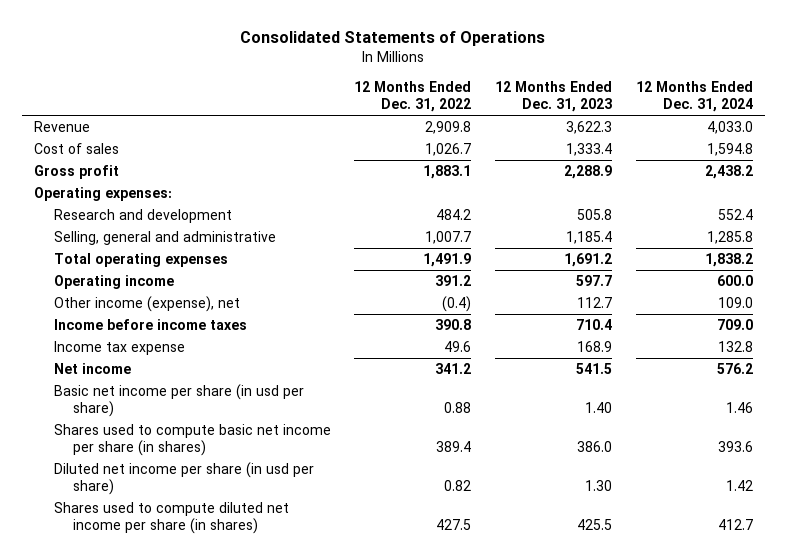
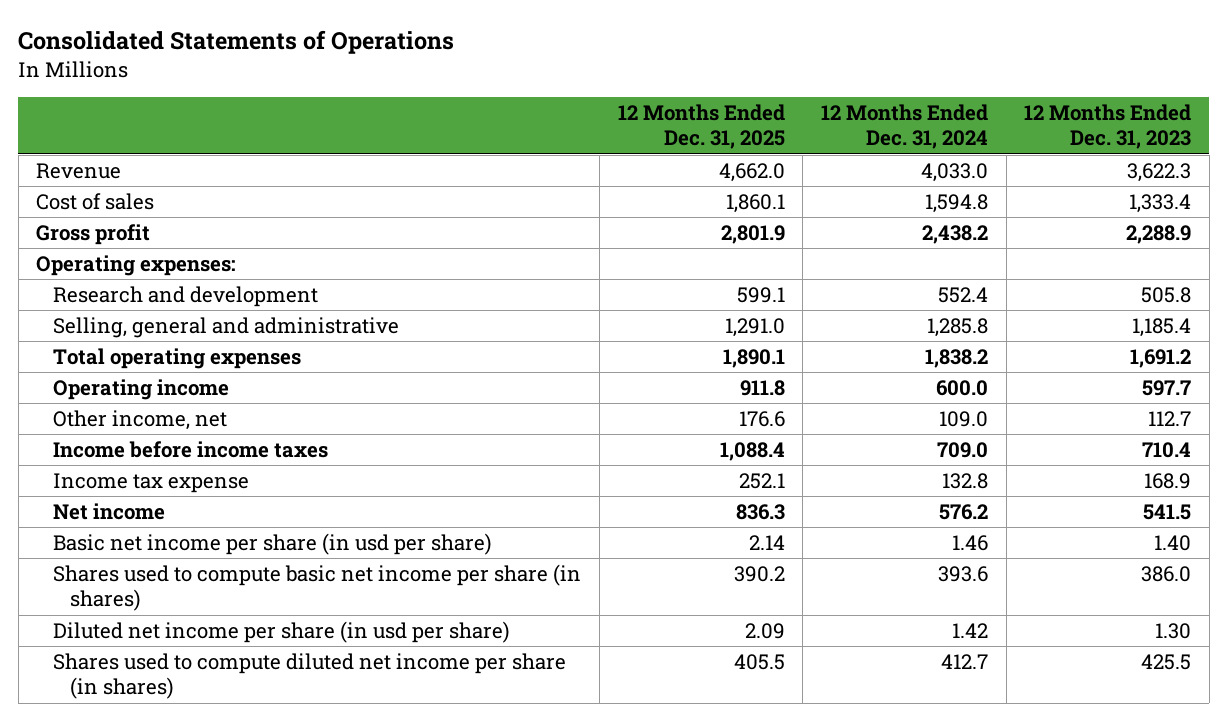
[354,81,472,113] 12 Months Ended Dec. 31, 2022 -> none
none -> [617,104,785,150] 12 Months Ended Dec. 31, 2025
[53,296,240,313] Other income (expense), net -> [53,409,228,430] Other income, net

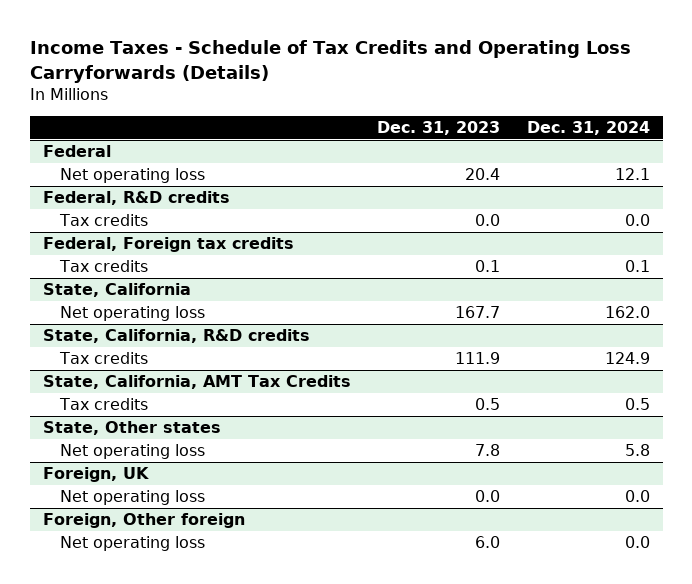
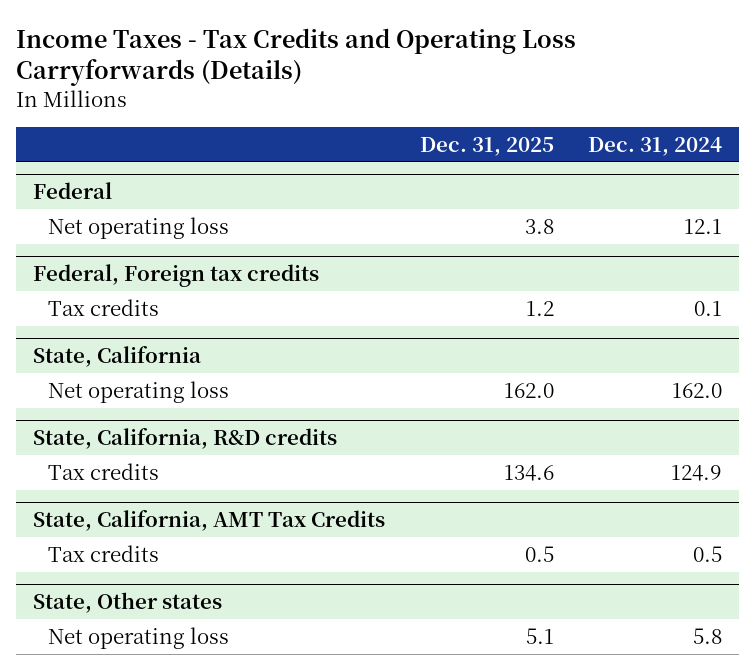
[29,40,631,83] Income Taxes - Schedule of Tax Credits and Operating Loss Carryforwards (Details) -> [16,27,577,87] Income Taxes - Tax Credits and Operating Loss Carryforwards (Details)
[377,121,501,136] Dec. 31, 2023 -> none
none -> [419,136,554,156] Dec. 31, 2025
[42,191,230,206] Federal, R&D credits -> none
[59,214,149,227] Tax credits -> none
[42,467,149,483] Foreign, UK -> none
[60,490,206,506] Net operating loss -> none
[42,513,245,529] Foreign, Other foreign -> none
[60,536,206,552] Net operating loss -> none

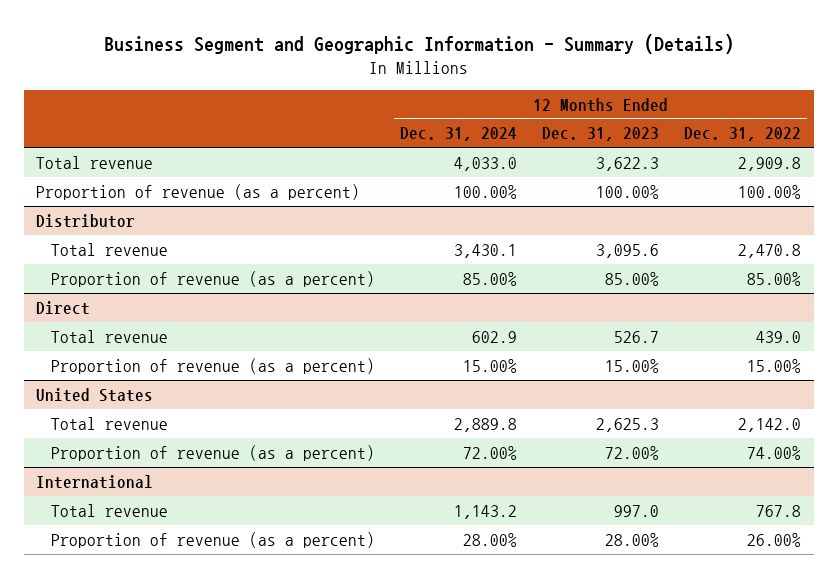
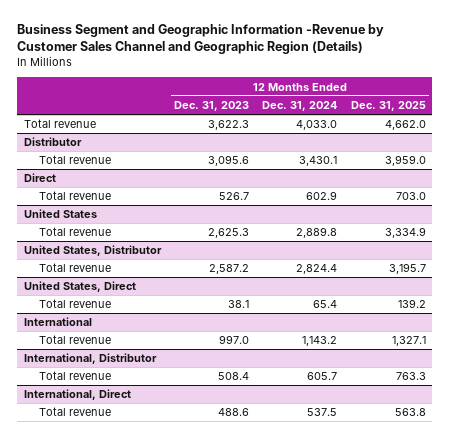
[103,34,734,55] Business Segment and Geographic Information - Summary (Details) -> [17,24,385,55] Business Segment and Geographic Information -Revenue by Customer Sales Channel and Geographic Region (Details)
[684,127,802,142] Dec. 31, 2022 -> none
none -> [350,100,426,111] Dec. 31, 2025
[36,183,361,200] Proportion of revenue (as a percent) -> none
[50,270,375,287] Proportion of revenue (as a percent) -> none
[50,357,375,374] Proportion of revenue (as a percent) -> none
[50,444,375,461] Proportion of revenue (as a percent) -> none
none -> [23,245,162,257] United States, Distributor
none -> [38,263,111,273] Total revenue
none -> [23,281,136,293] United States, Direct
none -> [38,299,111,309] Total revenue
[50,531,375,548] Proportion of revenue (as a percent) -> none
none -> [23,353,157,365] International, Distributor
none -> [38,371,111,381] Total revenue
none -> [23,389,131,401] International, Direct
none -> [38,407,111,417] Total revenue

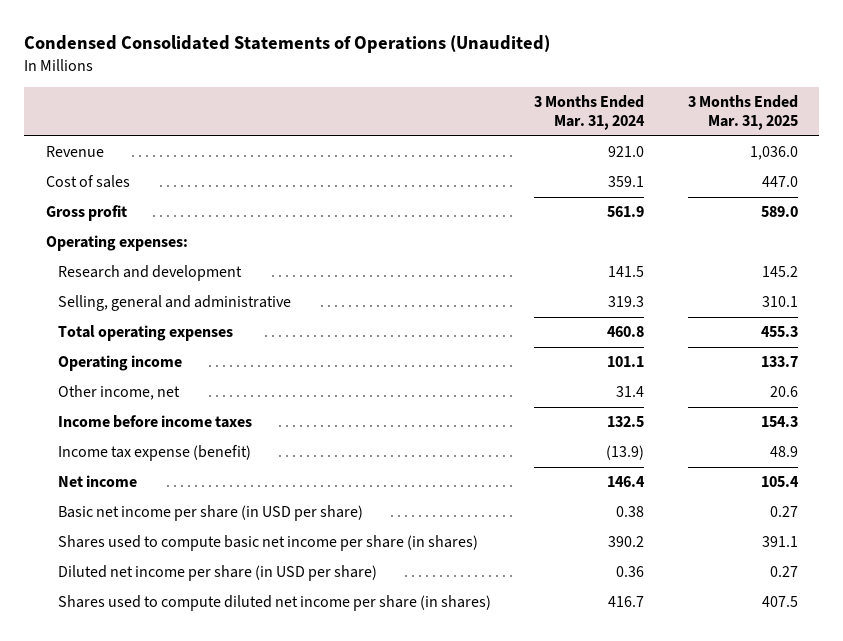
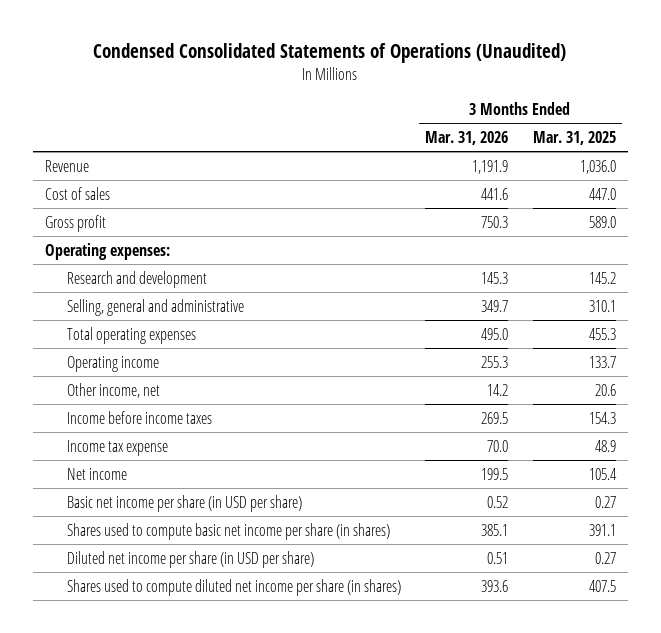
[534,94,646,130] 3 Months Ended Mar. 31, 2024 -> none
none -> [425,131,509,146] Mar. 31, 2026
[58,445,252,462] Income tax expense (benefit) -> [66,439,168,456] Income tax expense

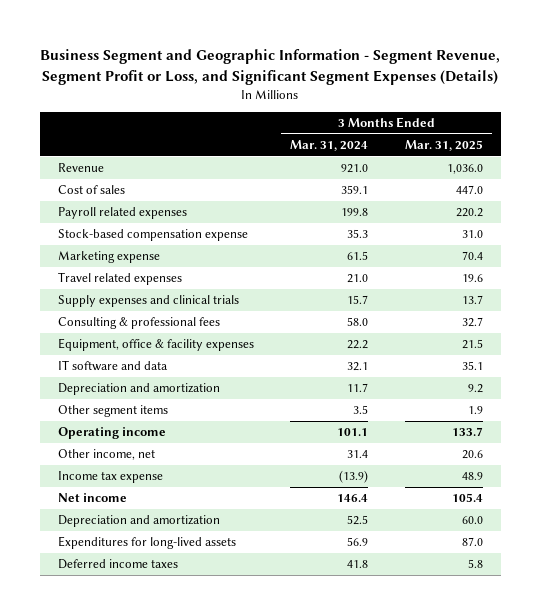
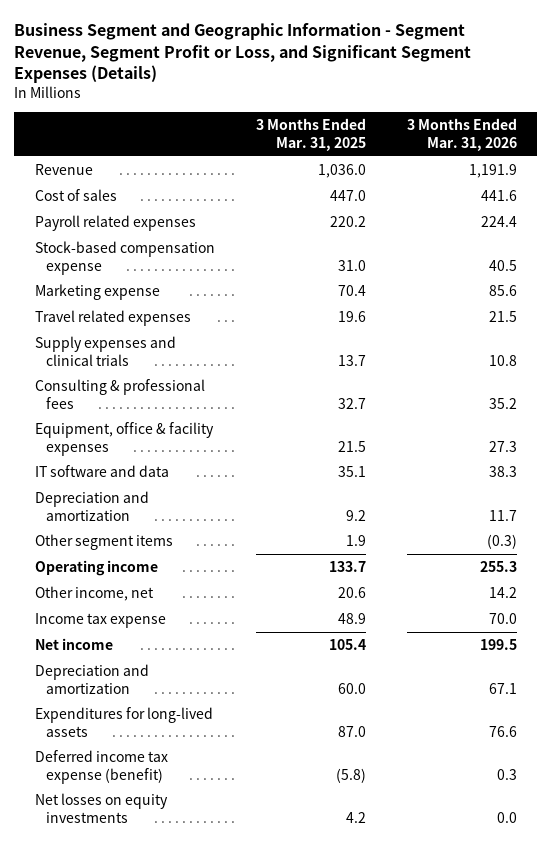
[290,140,369,152] Mar. 31, 2024 -> none
none -> [406,118,517,152] 3 Months Ended Mar. 31, 2026
[58,559,179,570] Deferred income taxes -> [34,749,168,784] Deferred income tax expense (benefit)
[467,559,483,569] 5.8 -> [335,767,366,783] (5.8)
none -> [34,792,168,823] Net losses on equity investments

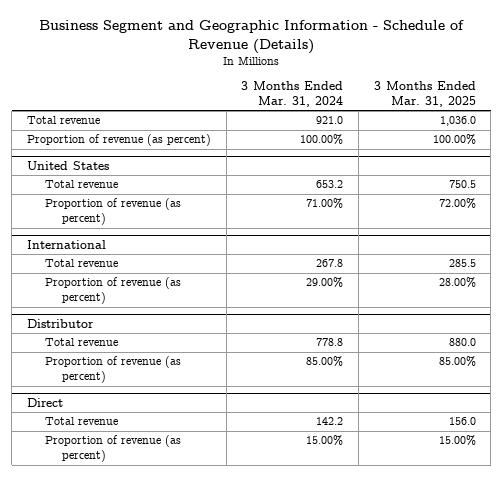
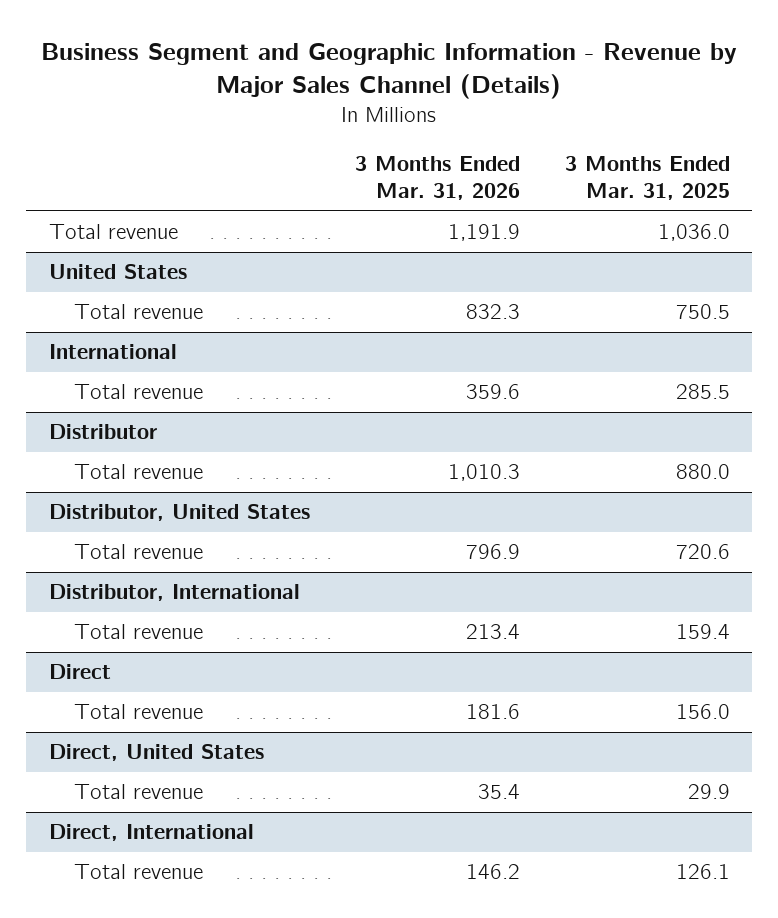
[39,20,465,54] Business Segment and Geographic Information - Schedule of Revenue (Details) -> [41,42,738,100] Business Segment and Geographic Information - Revenue by Major Sales Channel (Details)
[241,81,344,108] 3 Months Ended Mar. 31, 2024 -> none
none -> [354,155,520,201] 3 Months Ended Mar. 31, 2026
[26,134,211,147] Proportion of revenue (as percent) -> none
[44,198,181,226] Proportion of revenue (as percent) -> none
[44,277,181,305] Proportion of revenue (as percent) -> none
[44,356,181,384] Proportion of revenue (as percent) -> none
none -> [48,504,310,522] Distributor, United States
none -> [74,544,204,560] Total revenue
none -> [48,584,300,602] Distributor, International
none -> [74,624,204,640] Total revenue
[44,435,181,463] Proportion of revenue (as percent) -> none
none -> [48,744,264,762] Direct, United States
none -> [74,784,204,800] Total revenue
none -> [48,824,254,842] Direct, International
none -> [74,864,204,880] Total revenue

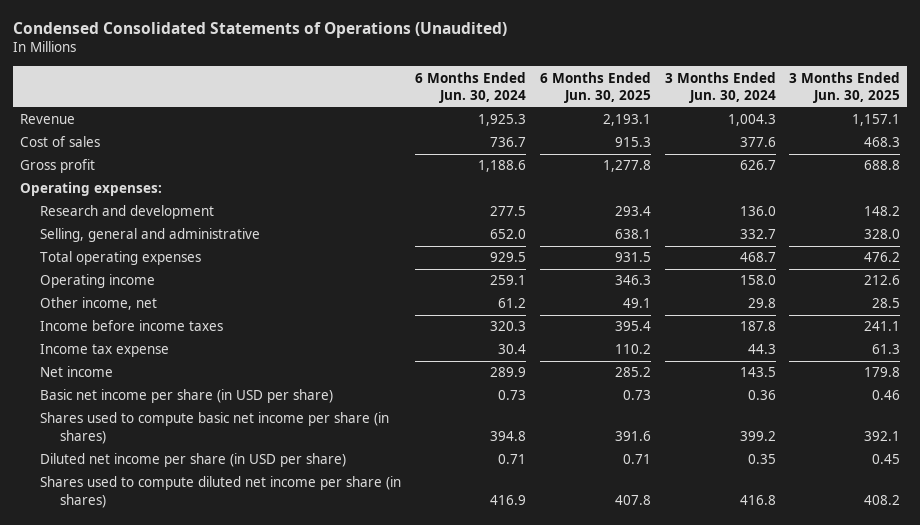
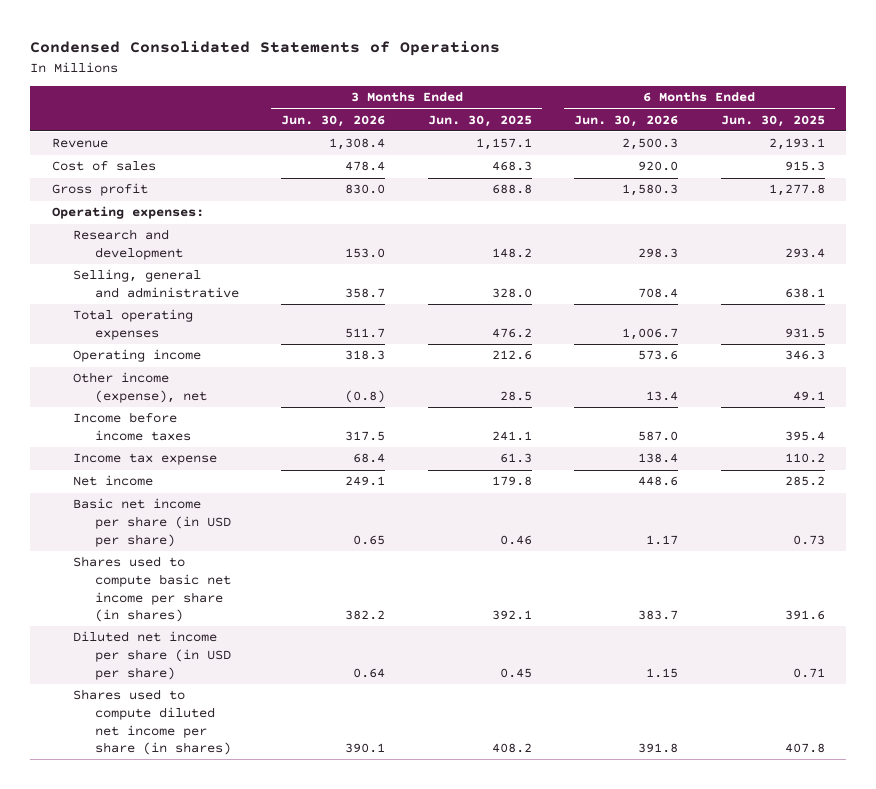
[13,22,508,39] Condensed Consolidated Statements of Operations (Unaudited) -> [30,41,501,57] Condensed Consolidated Statements of Operations
[415,71,527,103] 6 Months Ended Jun. 30, 2024 -> none
[664,71,776,103] 3 Months Ended Jun. 30, 2024 -> none
none -> [281,114,386,127] Jun. 30, 2026
none -> [574,114,679,127] Jun. 30, 2026
[40,297,158,311] Other income, net -> [73,372,207,404] Other income (expense), net

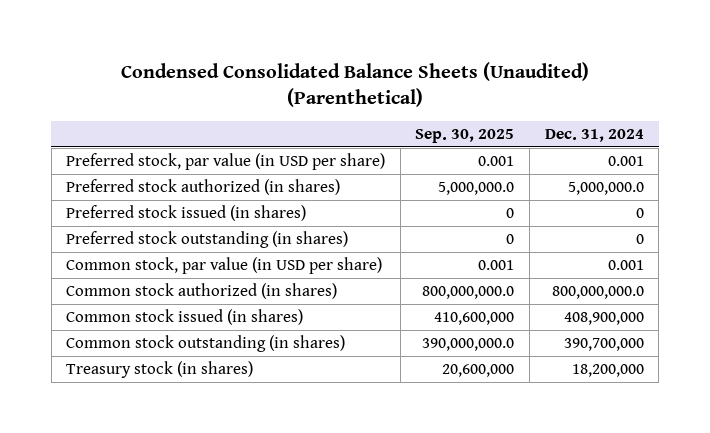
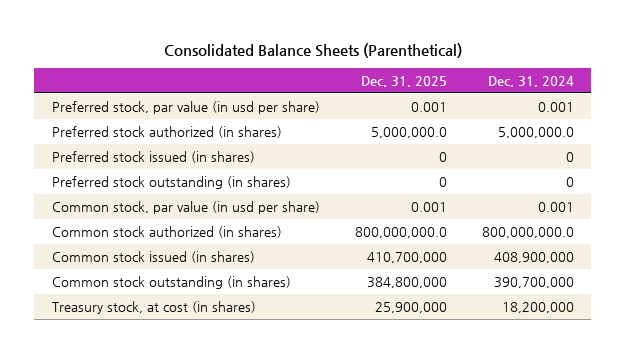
[120,61,589,108] Condensed Consolidated Balance Sheets (Unaudited) (Parenthetical) -> [163,42,462,58] Consolidated Balance Sheets (Parenthetical)
[415,129,515,144] Sep. 30, 2025 -> none
none -> [360,75,447,87] Dec. 31, 2025
[66,153,386,171] Preferred stock, par value (in USD per share) -> [51,101,320,115] Preferred stock, par value (in usd per share)
[66,257,383,275] Common stock, par value (in USD per share) -> [51,201,320,215] Common stock, par value (in usd per share)
[66,361,254,379] Treasury stock (in shares) -> [51,301,256,315] Treasury stock, at cost (in shares)

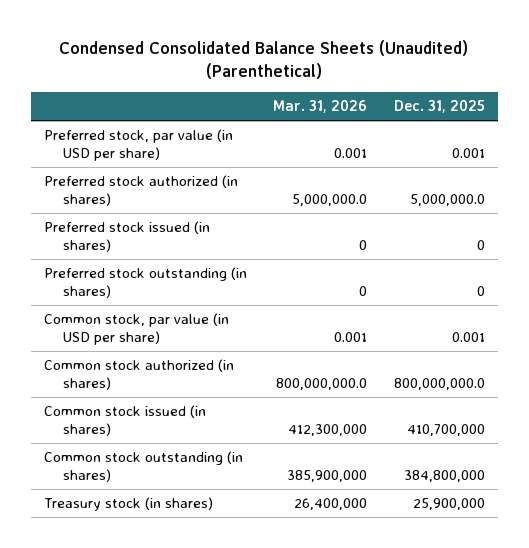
[163,42,462,58] Consolidated Balance Sheets (Parenthetical) -> [59,40,469,80] Condensed Consolidated Balance Sheets (Unaudited) (Parenthetical)
[487,75,574,87] Dec. 31, 2024 -> none
none -> [273,100,368,114] Mar. 31, 2026
[51,101,320,115] Preferred stock, par value (in usd per share) -> [44,129,234,161] Preferred stock, par value (in USD per share)
[51,201,320,215] Common stock, par value (in usd per share) -> [44,313,230,345] Common stock, par value (in USD per share)
[51,301,256,315] Treasury stock, at cost (in shares) -> [44,497,214,512] Treasury stock (in shares)

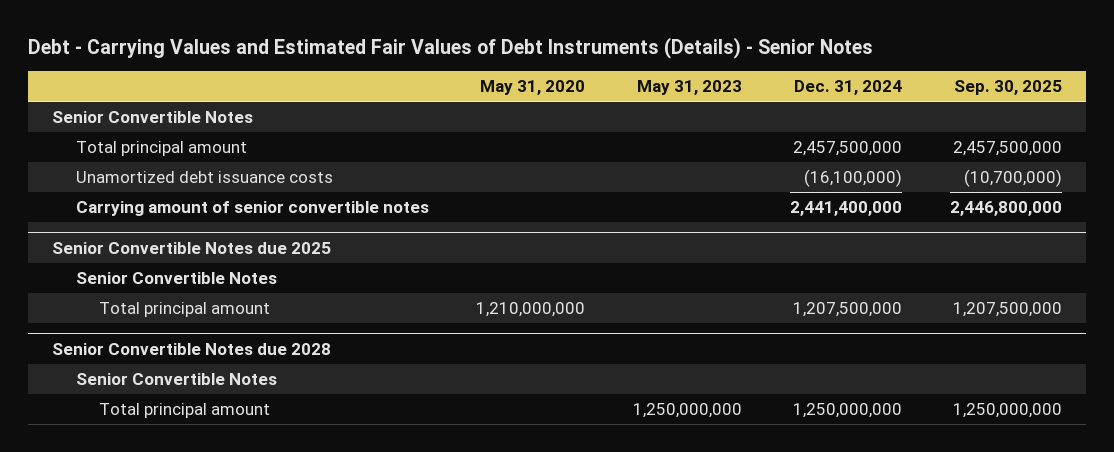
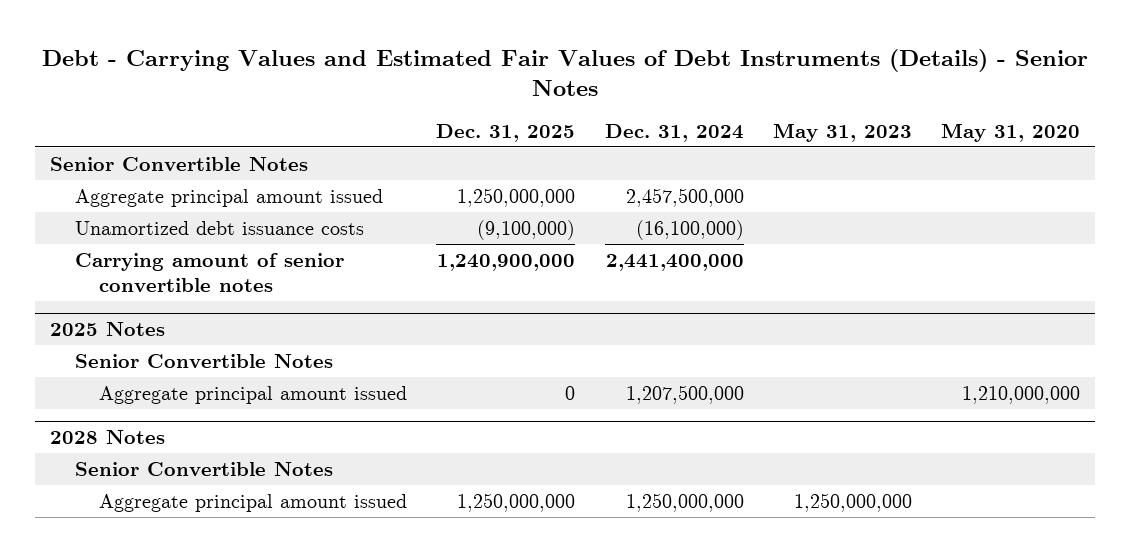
[954,80,1063,96] Sep. 30, 2025 -> none
none -> [436,123,576,142] Dec. 31, 2025
[75,140,247,156] Total principal amount -> [74,188,383,207] Aggregate principal amount issued
[51,241,331,254] Senior Convertible Notes due 2025 -> [50,322,166,337] 2025 Notes
[99,301,271,317] Total principal amount -> [99,385,408,404] Aggregate principal amount issued
[51,342,331,355] Senior Convertible Notes due 2028 -> [50,430,166,445] 2028 Notes
[99,402,271,418] Total principal amount -> [99,493,408,512] Aggregate principal amount issued

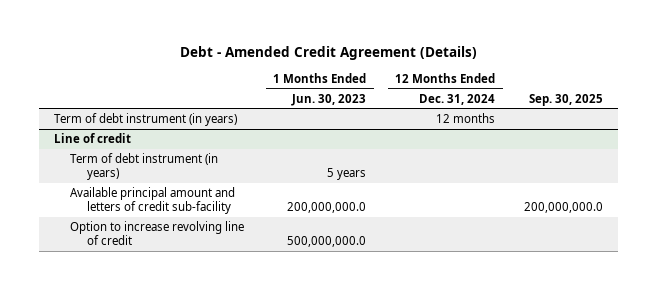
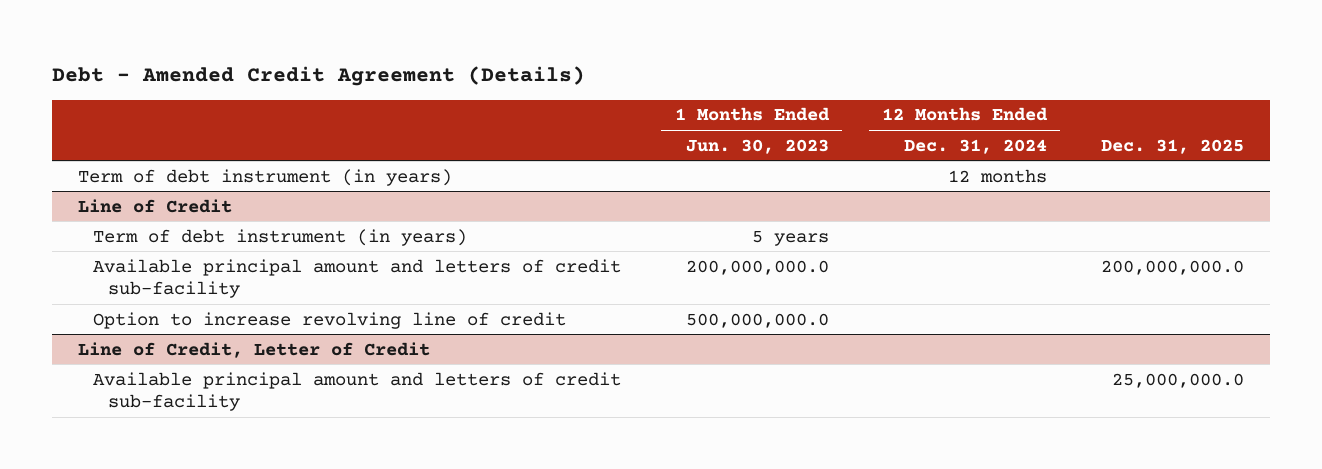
[529,93,604,106] Sep. 30, 2025 -> none
none -> [1100,138,1244,154] Dec. 31, 2025
[53,132,131,143] Line of credit -> [78,198,233,213] Line of Credit
none -> [78,341,431,358] Line of Credit, Letter of Credit
none -> [93,371,622,412] Available principal amount and letters of credit sub-facility

